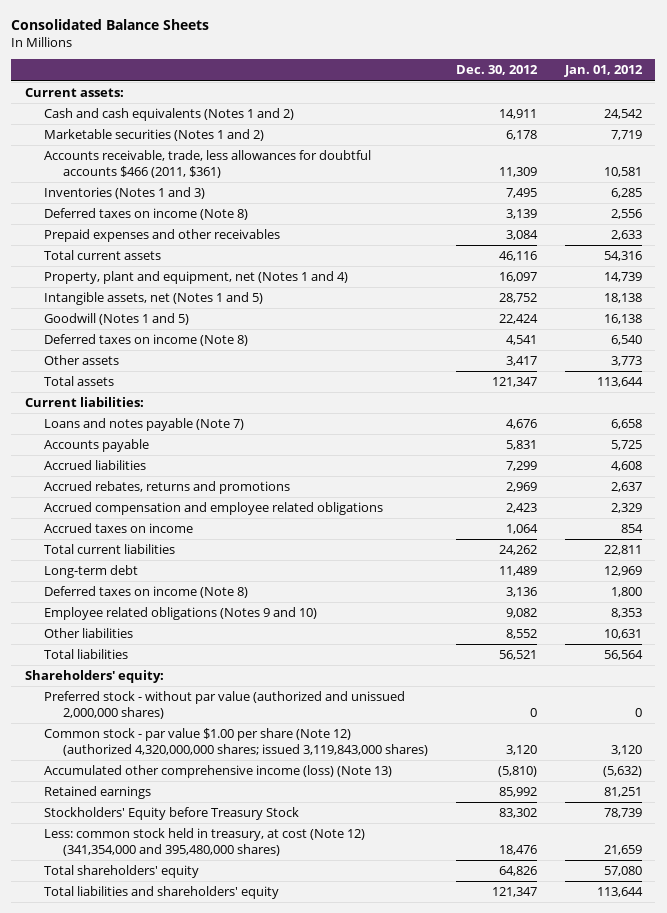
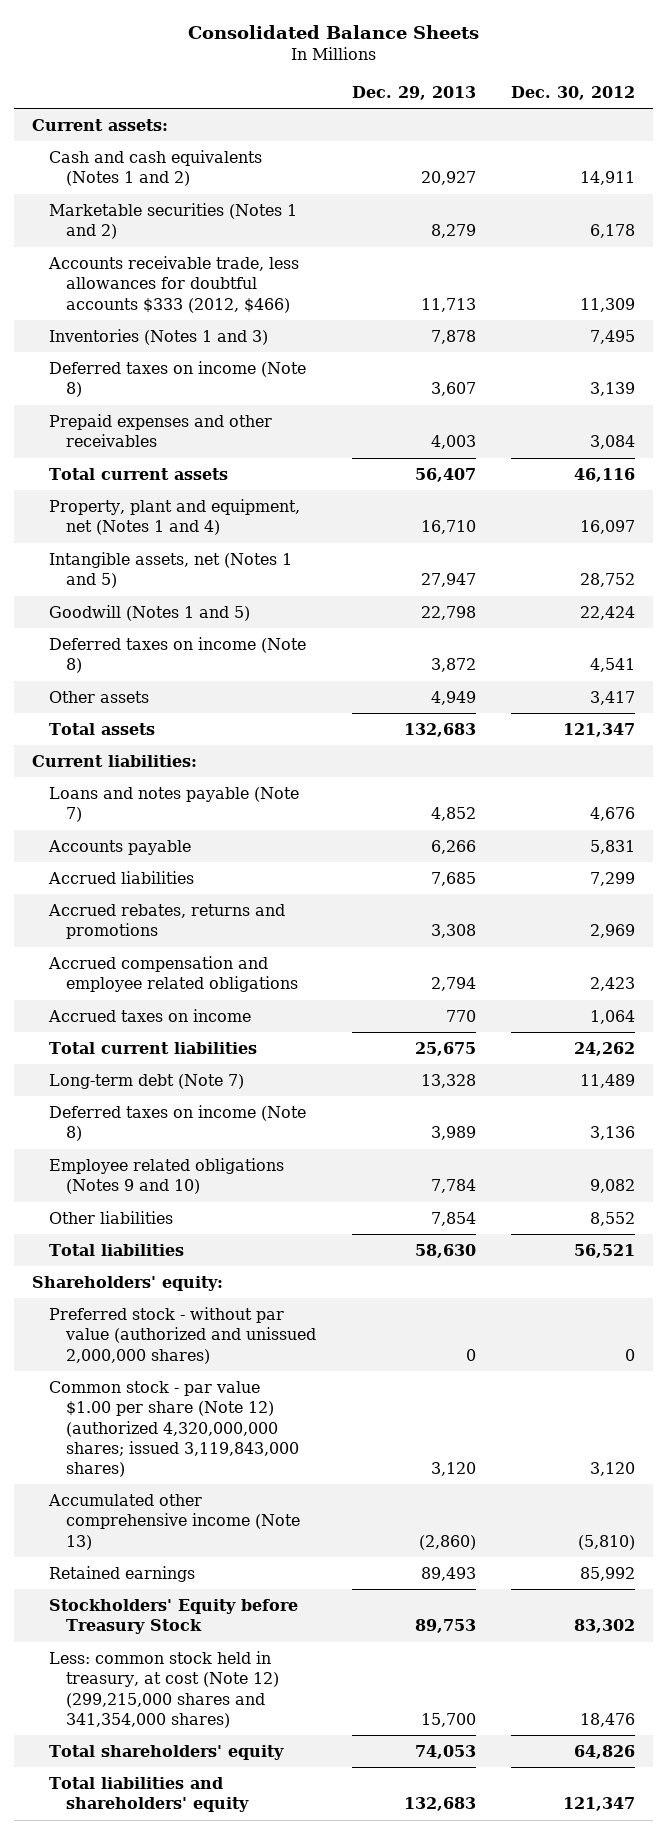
[563,65,643,78] Jan. 01, 2012 -> none
none -> [351,85,476,100] Dec. 29, 2013
[44,150,372,178] Accounts receivable, trade, less allowances for doubtful accounts $466 (2011, $361) -> [47,255,299,313] Accounts receivable trade, less allowances for doubtful accounts $333 (2012, $466)
[44,565,139,579] Long-term debt -> [48,1073,244,1089] Long-term debt (Note 7)
[44,765,393,779] Accumulated other comprehensive income (loss) (Note 13) -> [47,1493,300,1550] Accumulated other comprehensive income (Note 13)
[44,828,366,856] Less: common stock held in treasury, at cost (Note 12) (341,354,000 and 395,480,000 shares) -> [48,1650,279,1728] Less: common stock held in treasury, at cost (Note 12) (299,215,000 shares and 341,354,000 shares)

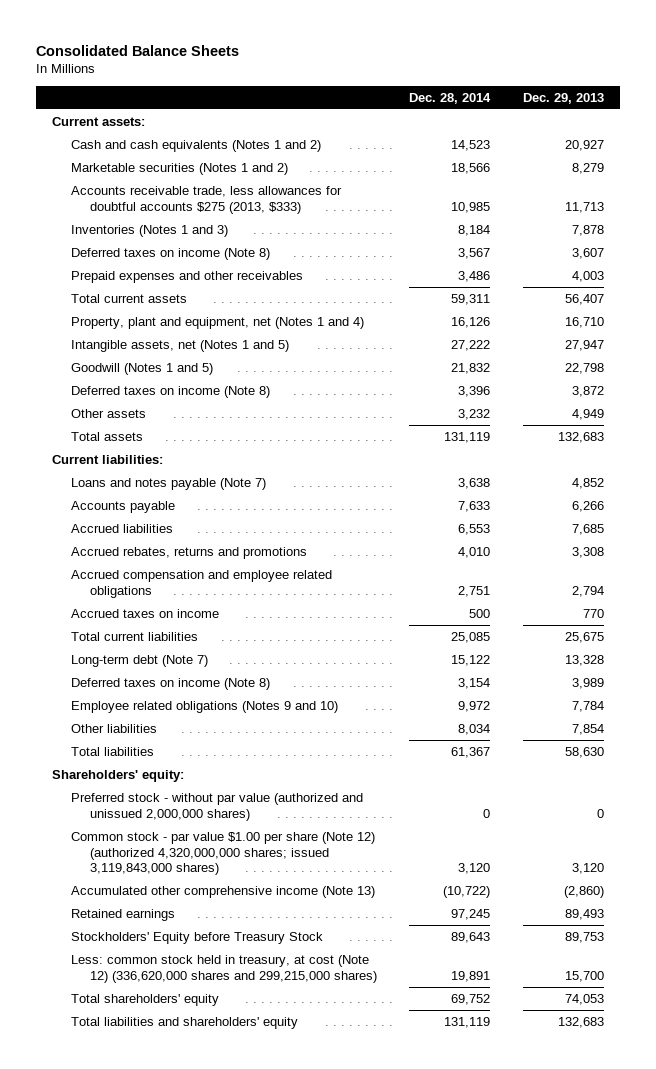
[511,85,636,100] Dec. 30, 2012 -> none
none -> [409,92,492,104] Dec. 28, 2014
[47,255,299,313] Accounts receivable trade, less allowances for doubtful accounts $333 (2012, $466) -> [71,185,343,214] Accounts receivable trade, less allowances for doubtful accounts $275 (2013, $333)
[48,1650,279,1728] Less: common stock held in treasury, at cost (Note 12) (299,215,000 shares and 341,354,000 shares) -> [71,954,378,983] Less: common stock held in treasury, at cost (Note 12) (336,620,000 shares and 299,215,000 shares)

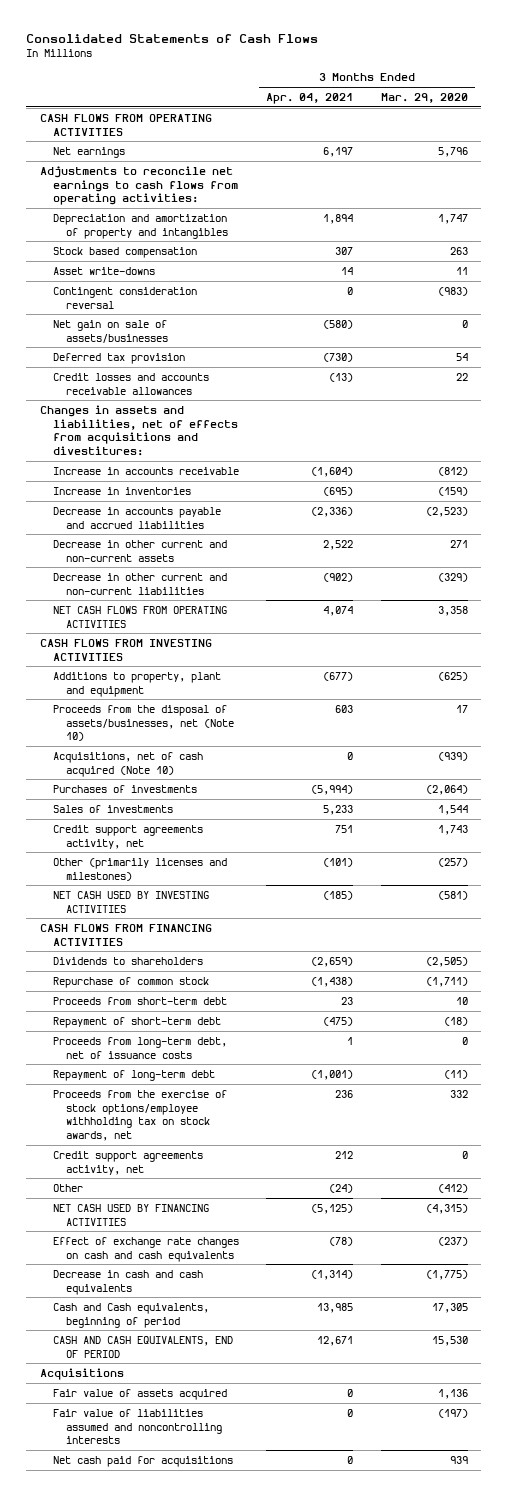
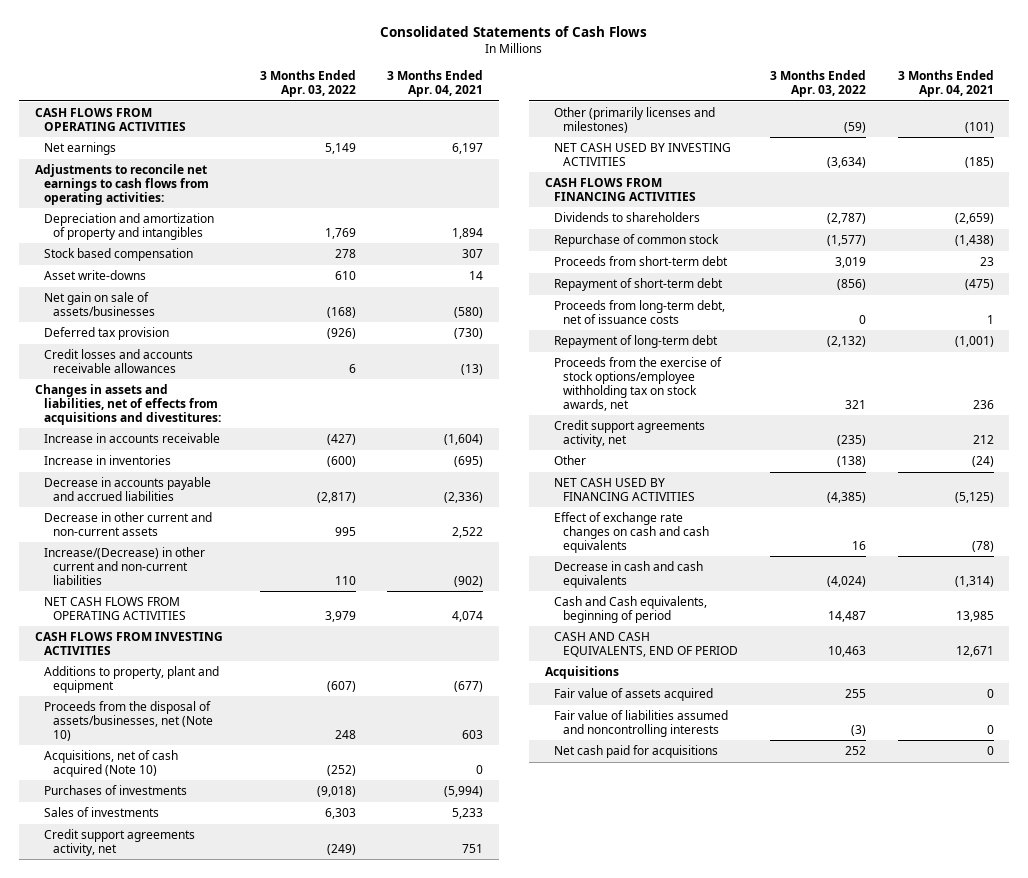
[380,93,468,104] Mar. 29, 2020 -> none
none -> [259,70,356,98] 3 Months Ended Apr. 03, 2022
[52,286,197,309] Contingent consideration reversal -> none
[52,572,227,595] Decrease in other current and non-current liabilities -> [43,547,205,585] Increase/(Decrease) in other current and non-current liabilities

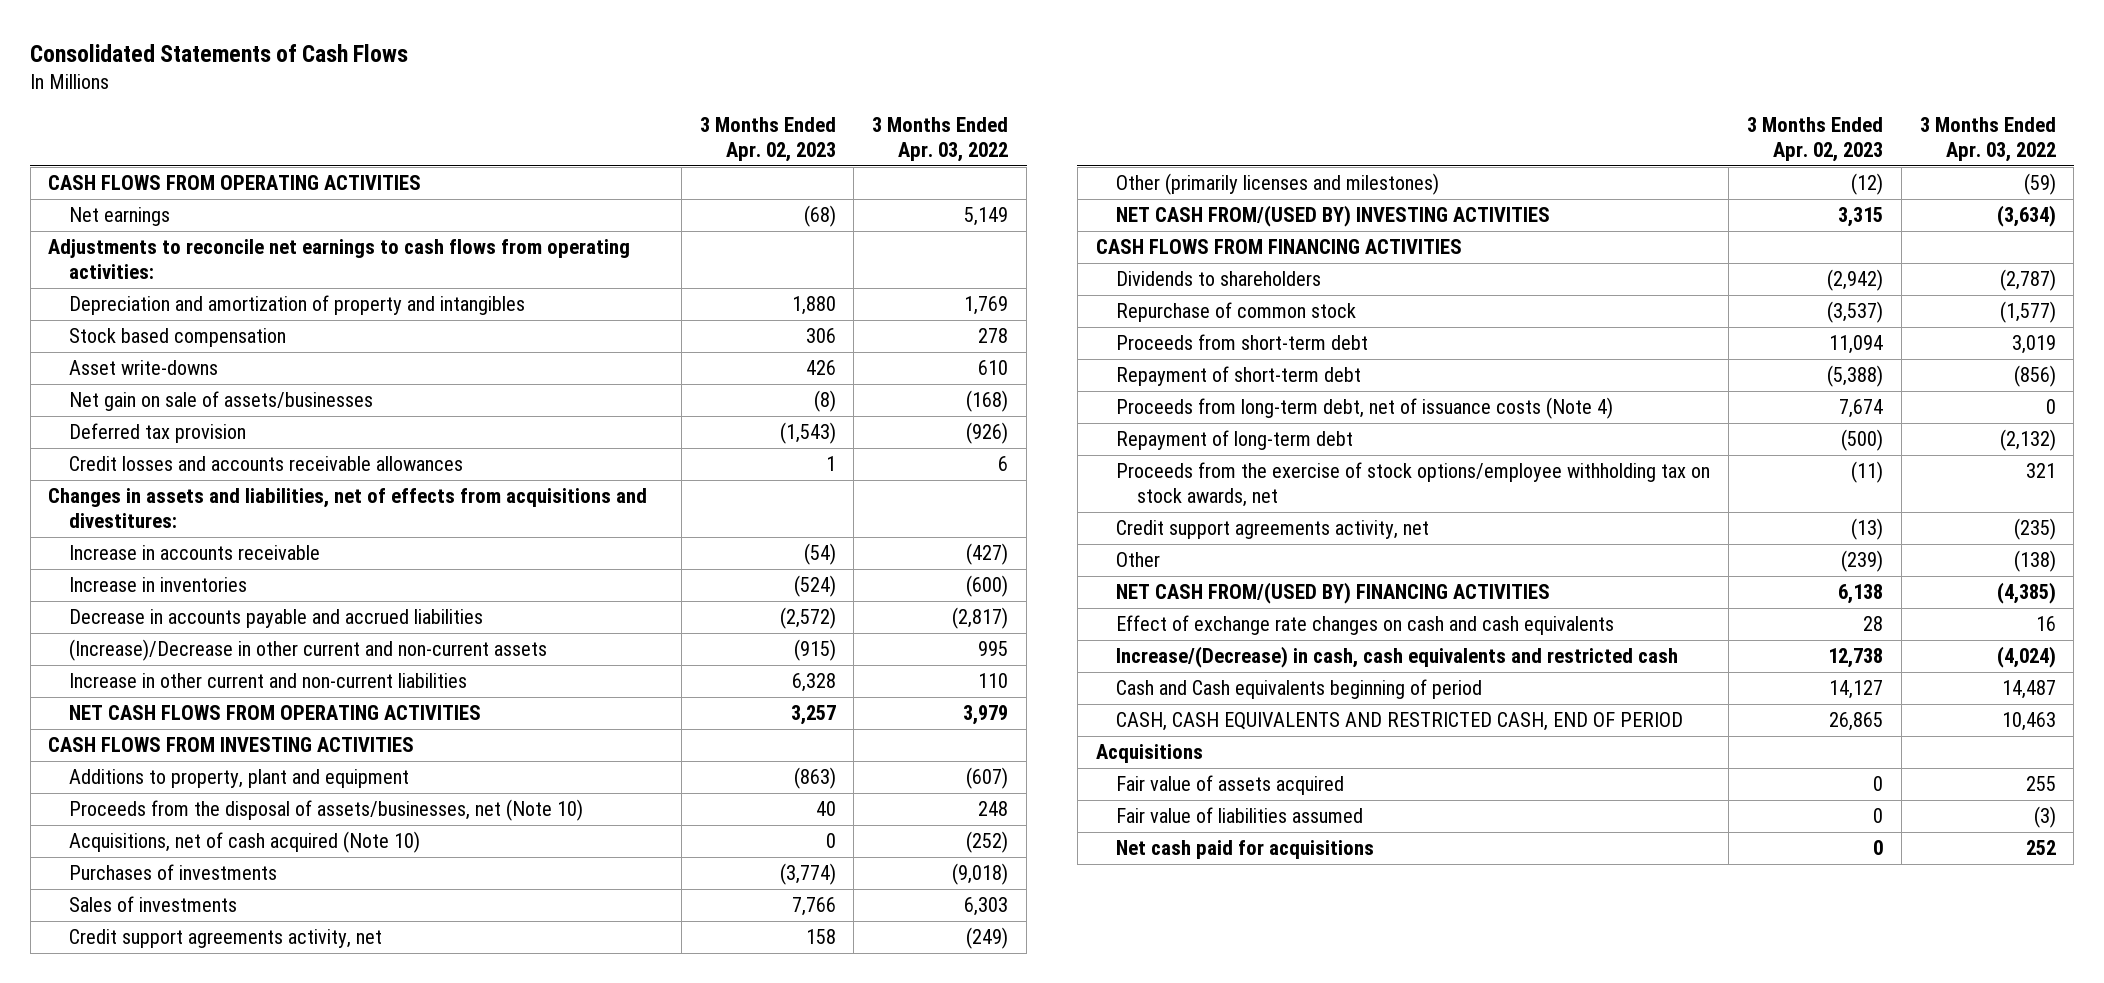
[387,70,484,98] 3 Months Ended Apr. 04, 2021 -> none
none -> [699,117,836,163] 3 Months Ended Apr. 02, 2023
[43,512,212,536] Decrease in other current and non-current assets -> [68,639,547,662] (Increase)/Decrease in other current and non-current assets
[43,547,205,585] Increase/(Decrease) in other current and non-current liabilities -> [68,673,467,689] Increase in other current and non-current liabilities
[554,143,732,166] NET CASH USED BY INVESTING ACTIVITIES -> [1116,205,1551,228] NET CASH FROM/(USED BY) INVESTING ACTIVITIES
[554,300,726,324] Proceeds from long-term debt, net of issuance costs -> [1116,397,1614,420] Proceeds from long-term debt, net of issuance costs (Note 4)
[554,478,696,501] NET CASH USED BY FINANCING ACTIVITIES -> [1116,582,1551,605] NET CASH FROM/(USED BY) FINANCING ACTIVITIES
[554,561,704,588] Decrease in cash and cash equivalents -> [1116,646,1679,669] Increase/(Decrease) in cash, cash equivalents and restricted cash
[554,596,708,623] Cash and Cash equivalents, beginning of period -> [1116,679,1483,700] Cash and Cash equivalents beginning of period
[554,632,739,657] CASH AND CASH EQUIVALENTS, END OF PERIOD -> [1116,712,1684,732] CASH, CASH EQUIVALENTS AND RESTRICTED CASH, END OF PERIOD
[554,710,729,737] Fair value of liabilities assumed and noncontrolling interests -> [1116,807,1364,824] Fair value of liabilities assumed

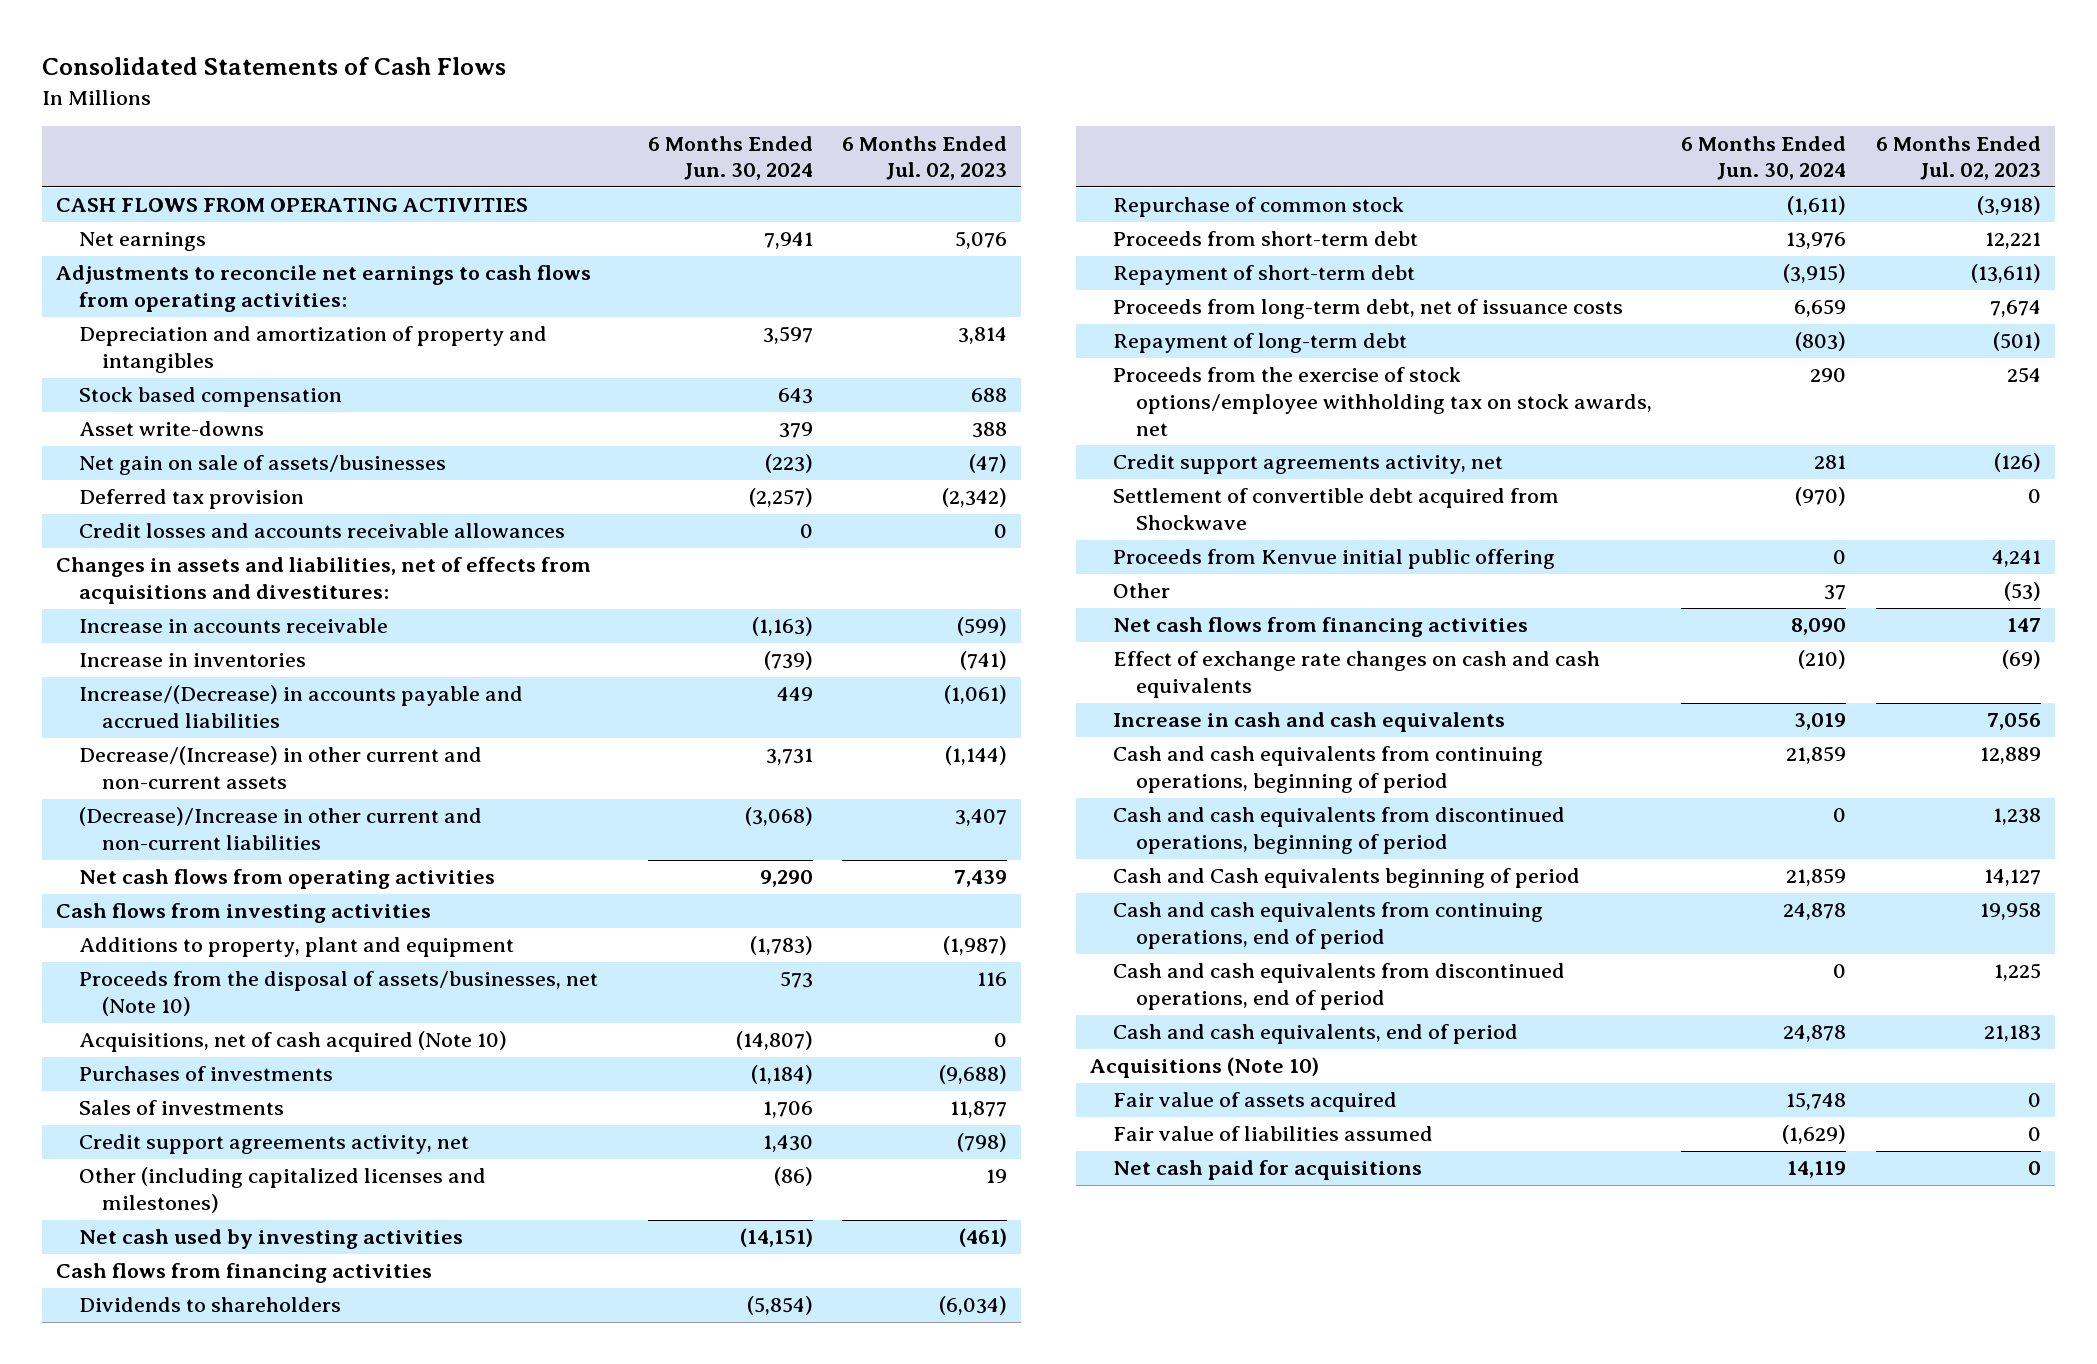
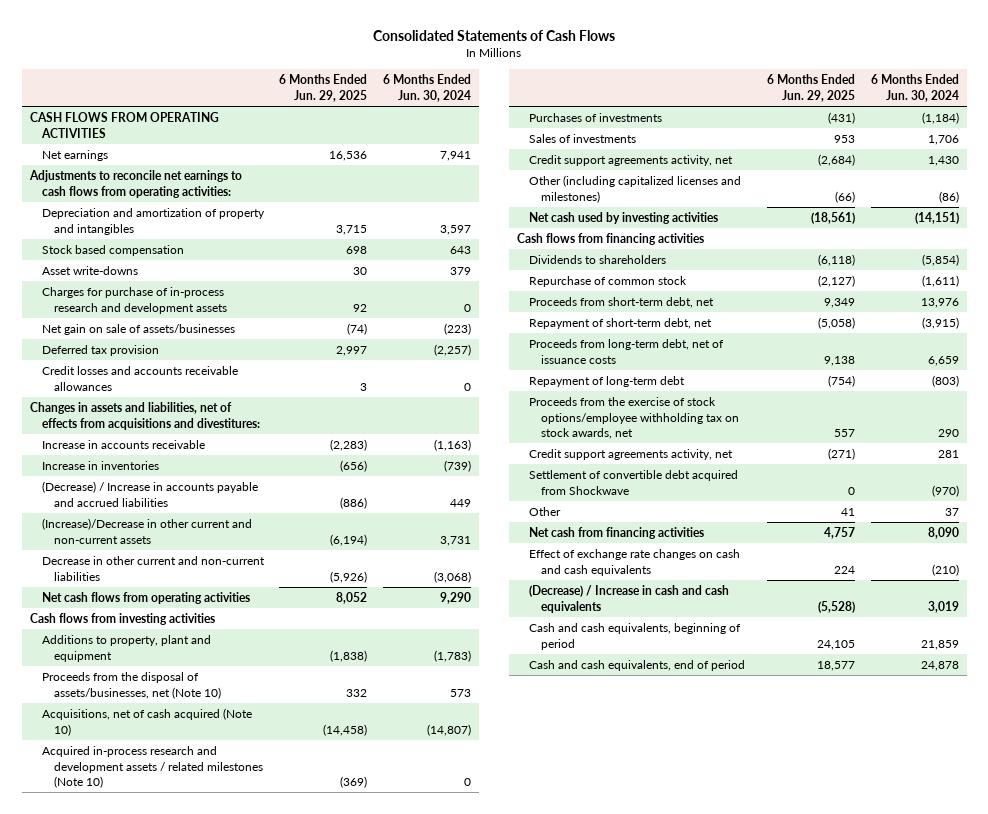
[841,135,1007,181] 6 Months Ended Jul. 02, 2023 -> none
none -> [279,74,368,102] 6 Months Ended Jun. 29, 2025
none -> [41,286,227,314] Charges for purchase of in-process research and development assets
[79,685,524,729] Increase/(Decrease) in accounts payable and accrued liabilities -> [41,480,258,507] (Decrease) / Increase in accounts payable and accrued liabilities
[79,746,483,790] Decrease/(Increase) in other current and non-current assets -> [41,517,252,544] (Increase)/Decrease in other current and non-current assets
[79,807,483,851] (Decrease)/Increase in other current and non-current liabilities -> [41,555,265,581] Decrease in other current and non-current liabilities
none -> [41,745,263,789] Acquired in-process research and development assets / related milestones (Note 10)
[1113,231,1419,247] Proceeds from short-term debt -> [529,296,715,308] Proceeds from short-term debt, net
[1113,265,1416,286] Repayment of short-term debt -> [529,317,713,329] Repayment of short-term debt, net
[1113,549,1556,570] Proceeds from Kenvue initial public offering -> none
[1113,617,1529,638] Net cash flows from financing activities -> [529,526,705,539] Net cash from financing activities
[1113,746,1544,794] Cash and cash equivalents from continuing operations, beginning of period -> none
[1113,807,1566,855] Cash and cash equivalents from discontinued operations, beginning of period -> none
[1113,902,1544,950] Cash and cash equivalents from continuing operations, end of period -> none
[1113,963,1566,1011] Cash and cash equivalents from discontinued operations, end of period -> none
[1113,712,1506,733] Increase in cash and cash equivalents -> [529,584,730,613] (Decrease) / Increase in cash and cash equivalents
[1113,868,1581,889] Cash and Cash equivalents beginning of period -> [529,622,742,650] Cash and cash equivalents, beginning of period
[1090,1057,1320,1079] Acquisitions (Note 10) -> none
[1113,1092,1398,1113] Fair value of assets acquired -> none
[1113,1126,1434,1142] Fair value of liabilities assumed -> none
[1113,1160,1423,1181] Net cash paid for acquisitions -> none

